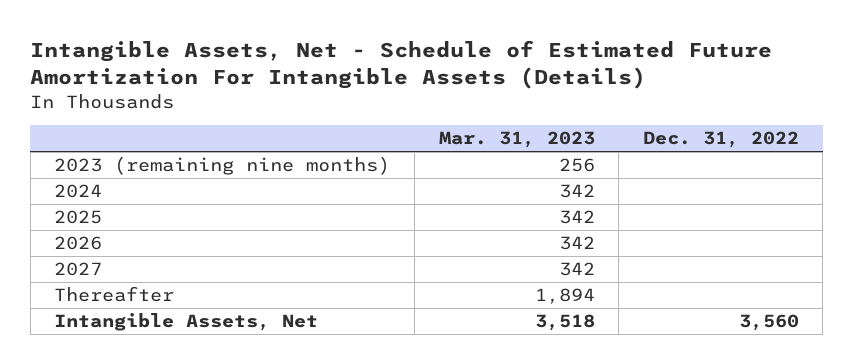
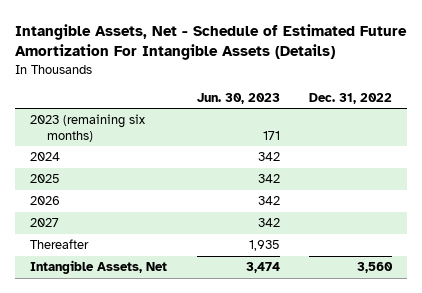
[438,131,595,149] Mar. 31, 2023 -> none
none -> [196,93,280,105] Jun. 30, 2023
[54,156,391,176] 2023 (remaining nine months) -> [30,114,146,142] 2023 (remaining six months)

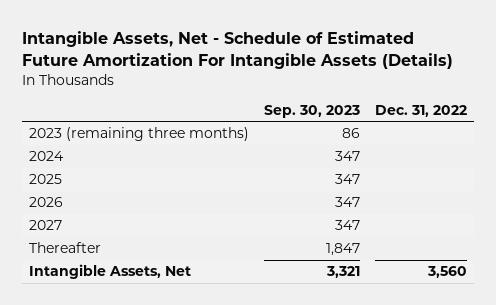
[196,93,280,105] Jun. 30, 2023 -> none
none -> [263,104,360,118] Sep. 30, 2023
[30,114,146,142] 2023 (remaining six months) -> [29,127,250,142] 2023 (remaining three months)

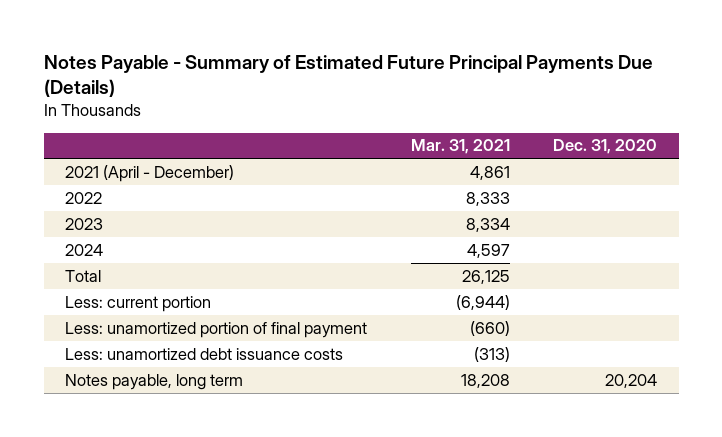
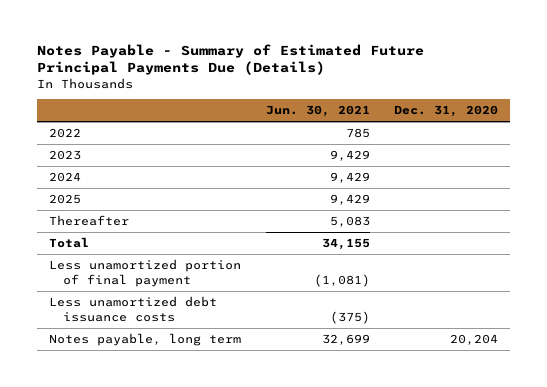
[410,139,510,155] Mar. 31, 2021 -> none
none -> [265,105,370,118] Jun. 30, 2021
[65,164,235,182] 2021 (April - December) -> none
none -> [49,193,82,204] 2025
none -> [49,214,130,226] Thereafter
[65,295,212,312] Less: current portion -> none
[65,321,368,338] Less: unamortized portion of final payment -> [49,258,242,287] Less unamortized portion of final payment
[65,347,344,360] Less: unamortized debt issuance costs -> [49,295,218,322] Less unamortized debt issuance costs

